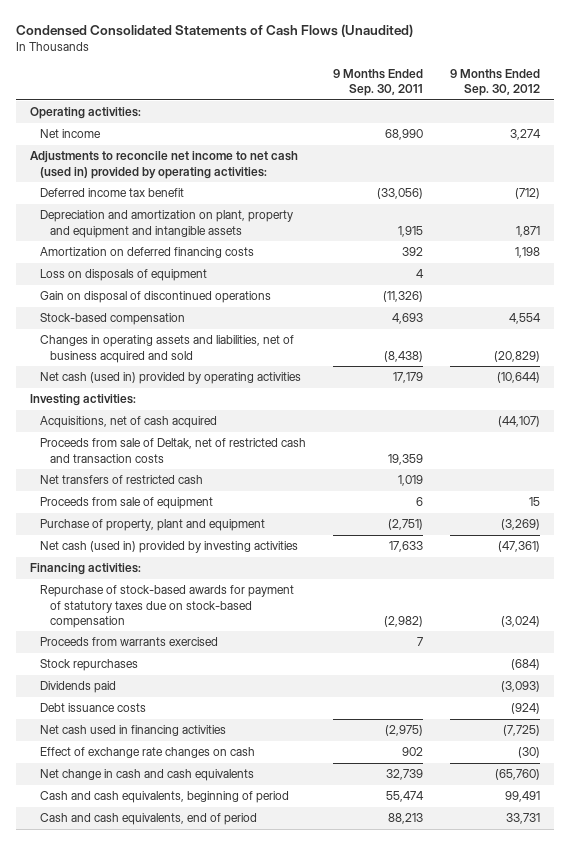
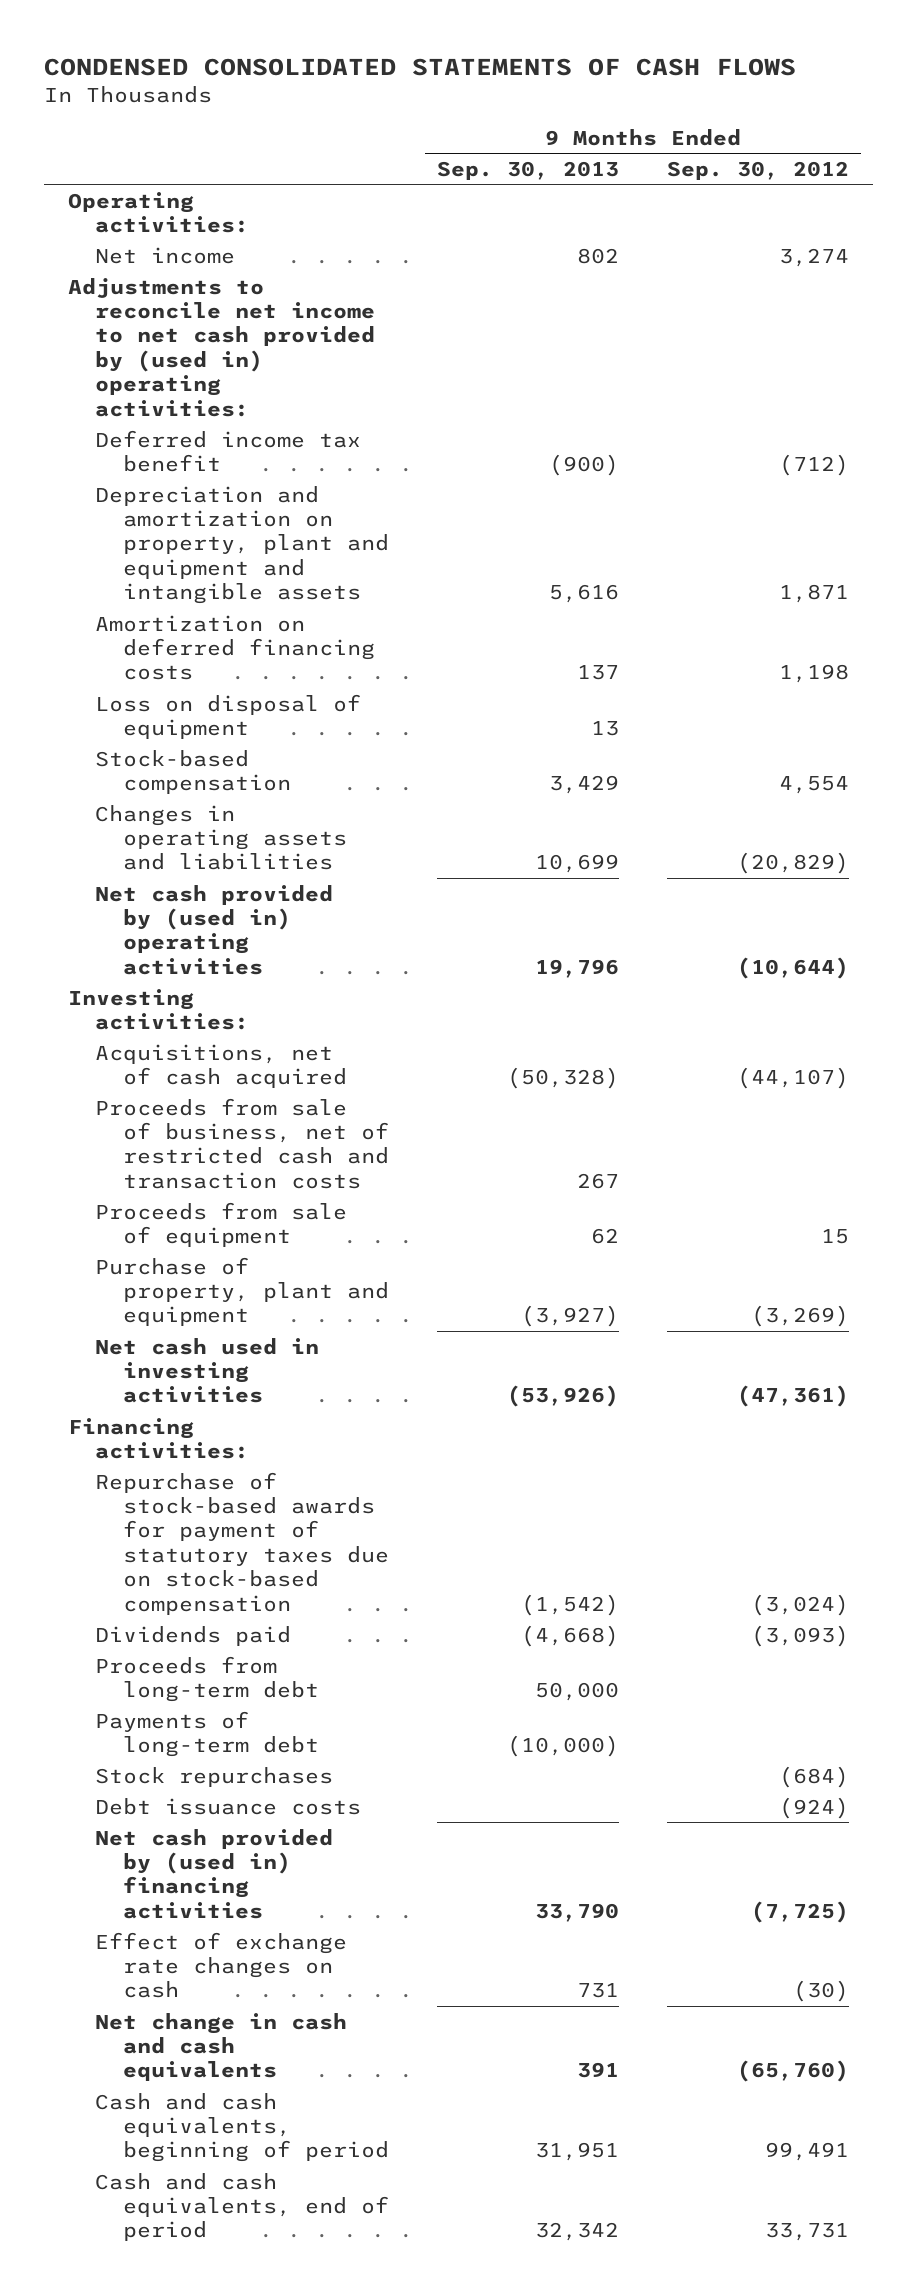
[16,23,414,37] Condensed Consolidated Statements of Cash Flows (Unaudited) -> [43,57,796,76] CONDENSED CONSOLIDATED STATEMENTS OF CASH FLOWS
[333,68,424,97] 9 Months Ended Sep. 30, 2011 -> none
none -> [436,160,619,180] Sep. 30, 2013
[29,151,298,179] Adjustments to reconcile net income to net cash (used in) provided by operating activities: -> [67,277,376,417] Adjustments to reconcile net income to net cash provided by (used in) operating activities:
[39,210,293,238] Depreciation and amortization on plant, property and equipment and intangible assets -> [95,485,390,605] Depreciation and amortization on property, plant and equipment and intangible assets
[39,291,271,304] Gain on disposal of discontinued operations -> none
[39,269,207,282] Loss on disposals of equipment -> [95,693,362,739] Loss on disposal of equipment
[39,335,294,363] Changes in operating assets and liabilities, net of business acquired and sold -> [95,804,348,871] Changes in operating assets and liabilities
[39,372,301,385] Net cash (used in) provided by operating activities -> [95,884,334,975] Net cash provided by (used in) operating activities
[39,475,203,485] Net transfers of restricted cash -> none
[39,438,306,463] Proceeds from sale of Deltak, net of restricted cash and transaction costs -> [95,1097,390,1189] Proceeds from sale of business, net of restricted cash and transaction costs
[39,541,298,554] Net cash (used in) provided by investing activities -> [95,1337,320,1404] Net cash used in investing activities
[39,637,218,647] Proceeds from warrants exercised -> none
none -> [95,1655,320,1702] Proceeds from long-term debt
none -> [95,1710,320,1757] Payments of long-term debt
[39,659,138,672] Stock repurchases -> [95,1766,334,1787] Stock repurchases
[39,725,226,737] Net cash used in financing activities -> [95,1828,334,1919] Net cash provided by (used in) financing activities

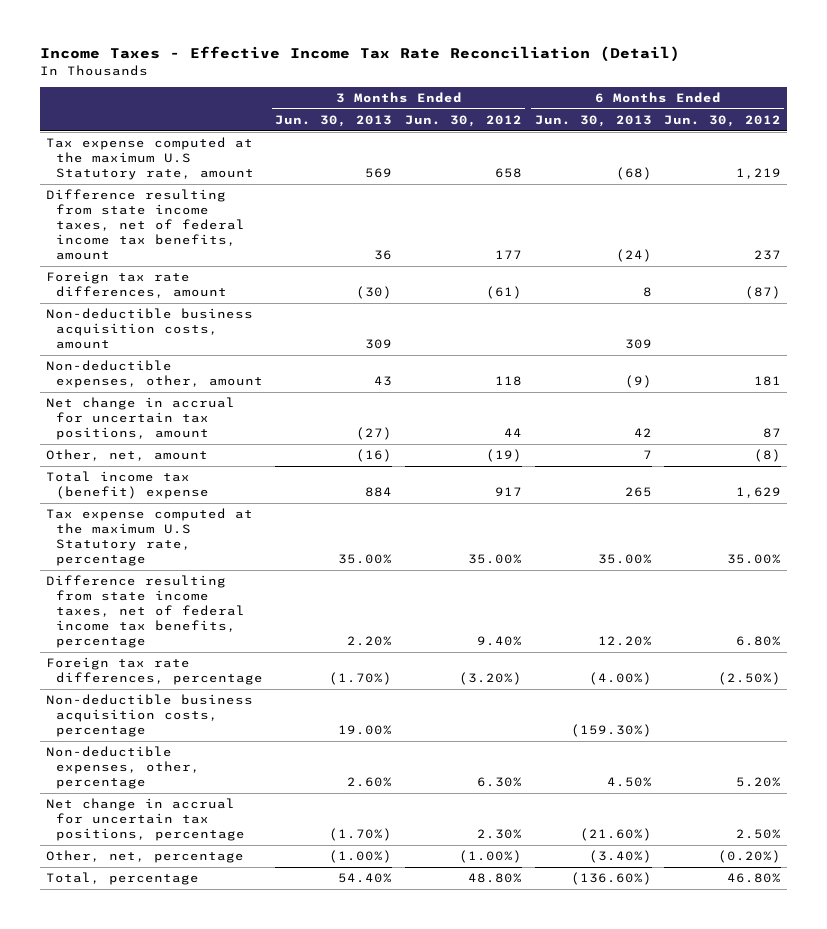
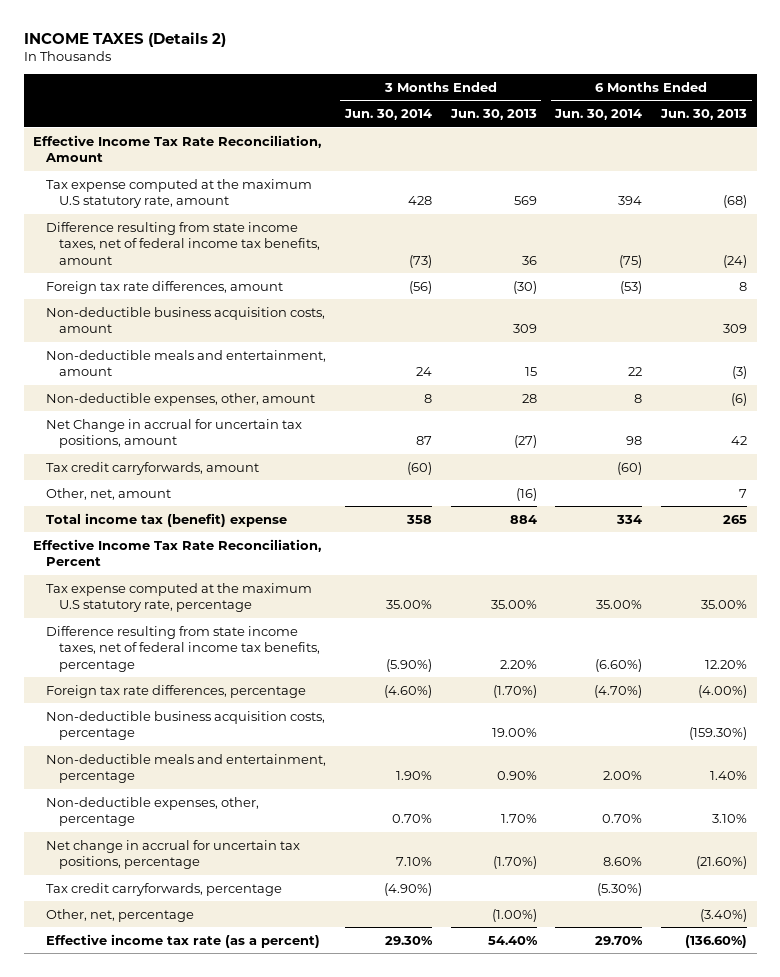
[39,46,680,63] Income Taxes - Effective Income Tax Rate Reconciliation (Detail) -> [23,31,226,47] INCOME TAXES (Details 2)
[404,114,522,127] Jun. 30, 2012 -> none
[664,114,782,127] Jun. 30, 2012 -> none
none -> [343,109,432,121] Jun. 30, 2014
none -> [554,109,643,121] Jun. 30, 2014
none -> [33,134,322,163] Effective Income Tax Rate Reconciliation, Amount
[46,137,254,180] Tax expense computed at the maximum U.S Statutory rate, amount -> [46,178,313,209] Tax expense computed at the maximum U.S statutory rate, amount
none -> [46,349,327,377] Non-deductible meals and entertainment, amount
[374,376,393,387] 43 -> [521,393,537,403] 28
[624,375,652,389] (9) -> [731,392,748,406] (6)
[46,397,236,440] Net change in accrual for uncertain tax positions, amount -> [46,418,303,449] Net Change in accrual for uncertain tax positions, amount
none -> [46,461,260,475] Tax credit carryforwards, amount
none -> [33,538,322,567] Effective Income Tax Rate Reconciliation, Percent
[46,508,254,566] Tax expense computed at the maximum U.S Statutory rate, percentage -> [46,582,313,613] Tax expense computed at the maximum U.S statutory rate, percentage
none -> [46,753,327,784] Non-deductible meals and entertainment, percentage
[347,776,393,787] 2.60% -> [500,814,537,824] 1.70%
[606,776,652,787] 4.50% -> [712,814,748,824] 3.10%
none -> [46,882,283,896] Tax credit carryforwards, percentage
[46,872,200,886] Total, percentage -> [46,933,321,948] Effective income tax rate (as a percent)

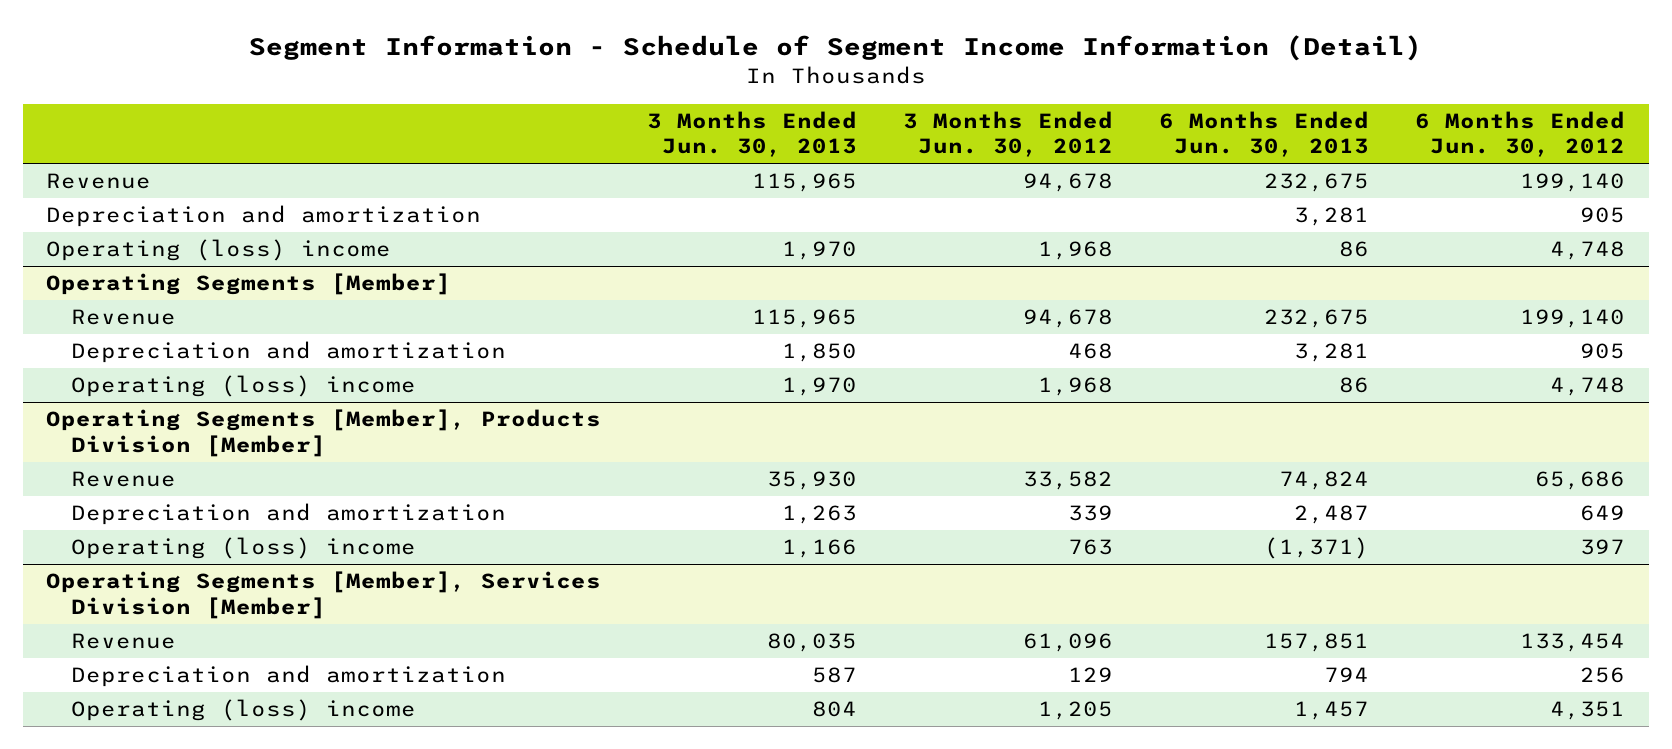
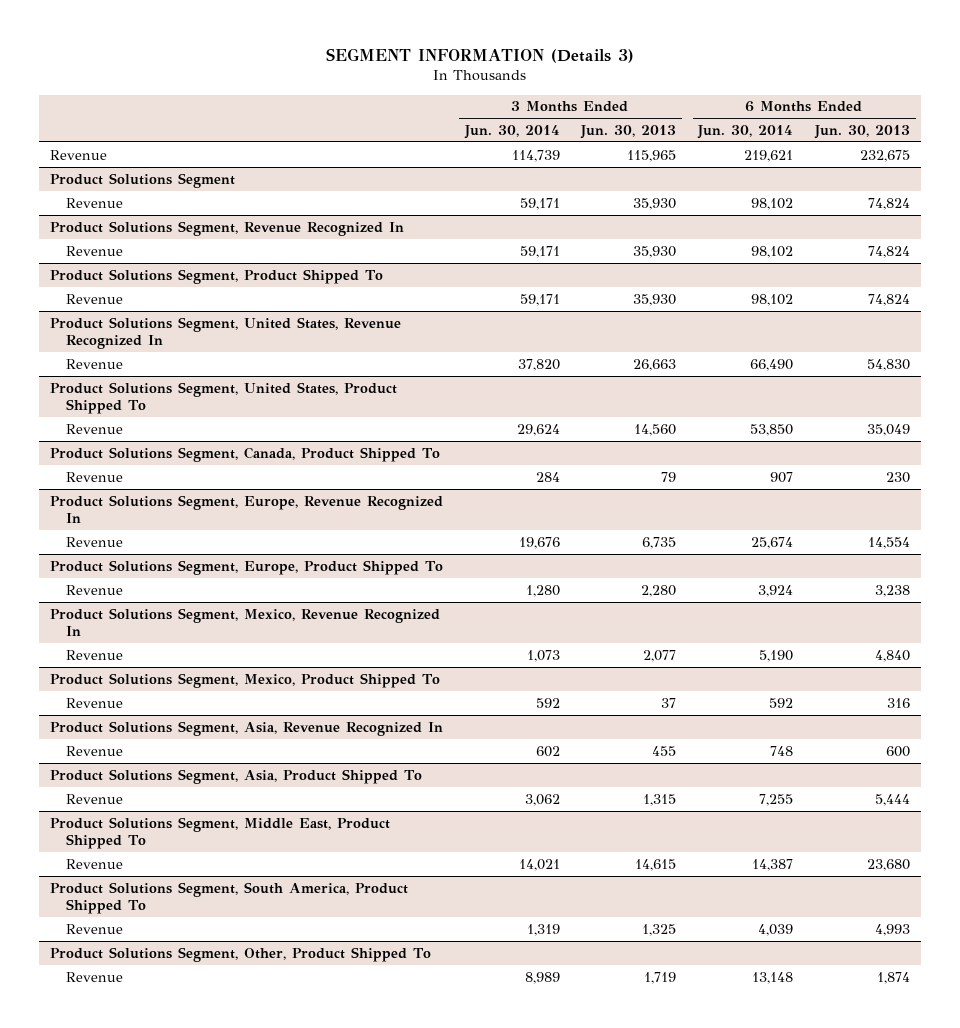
[248,35,1422,62] Segment Information - Schedule of Segment Income Information (Detail) -> [325,47,634,63] SEGMENT INFORMATION (Details 3)
[903,111,1114,158] 3 Months Ended Jun. 30, 2012 -> none
[1415,111,1626,158] 6 Months Ended Jun. 30, 2012 -> none
none -> [463,124,560,139] Jun. 30, 2014
none -> [697,124,794,139] Jun. 30, 2014
[46,205,482,228] Depreciation and amortization -> none
[46,239,392,262] Operating (loss) income -> none
[46,273,452,296] Operating Segments [Member] -> none
[70,309,176,326] Revenue -> none
[70,341,506,364] Depreciation and amortization -> none
[70,375,416,398] Operating (loss) income -> none
[46,409,602,457] Operating Segments [Member], Products Division [Member] -> none
none -> [49,172,235,188] Product Solutions Segment
[70,503,506,526] Depreciation and amortization -> none
[70,537,416,560] Operating (loss) income -> none
[46,571,602,619] Operating Segments [Member], Services Division [Member] -> none
[70,665,506,688] Depreciation and amortization -> none
[70,699,416,722] Operating (loss) income -> none
none -> [49,220,404,236] Product Solutions Segment, Revenue Recognized In
[767,633,858,653] 80,035 -> [633,245,677,258] 35,930
[1264,633,1370,653] 157,851 -> [868,245,911,258] 74,824
none -> [49,268,383,284] Product Solutions Segment, Product Shipped To
none -> [65,293,123,304] Revenue
none -> [49,316,401,350] Product Solutions Segment, United States, Revenue Recognized In
none -> [65,358,123,369] Revenue
none -> [49,381,397,415] Product Solutions Segment, United States, Product Shipped To
none -> [65,423,123,434] Revenue
none -> [49,446,440,462] Product Solutions Segment, Canada, Product Shipped To
none -> [65,471,123,482] Revenue
none -> [49,494,443,524] Product Solutions Segment, Europe, Revenue Recognized In
none -> [65,536,123,547] Revenue
none -> [49,559,443,575] Product Solutions Segment, Europe, Product Shipped To
none -> [65,584,123,595] Revenue
none -> [49,607,440,637] Product Solutions Segment, Mexico, Revenue Recognized In
none -> [65,649,123,660] Revenue
none -> [49,672,440,688] Product Solutions Segment, Mexico, Product Shipped To
none -> [65,697,123,708] Revenue
none -> [49,720,443,736] Product Solutions Segment, Asia, Revenue Recognized In
none -> [65,745,123,756] Revenue
none -> [49,768,422,784] Product Solutions Segment, Asia, Product Shipped To
none -> [65,793,123,804] Revenue
none -> [49,816,390,850] Product Solutions Segment, Middle East, Product Shipped To
none -> [65,858,123,869] Revenue
none -> [49,881,408,915] Product Solutions Segment, South America, Product Shipped To
none -> [65,923,123,934] Revenue
none -> [49,946,431,962] Product Solutions Segment, Other, Product Shipped To
none -> [65,971,123,982] Revenue

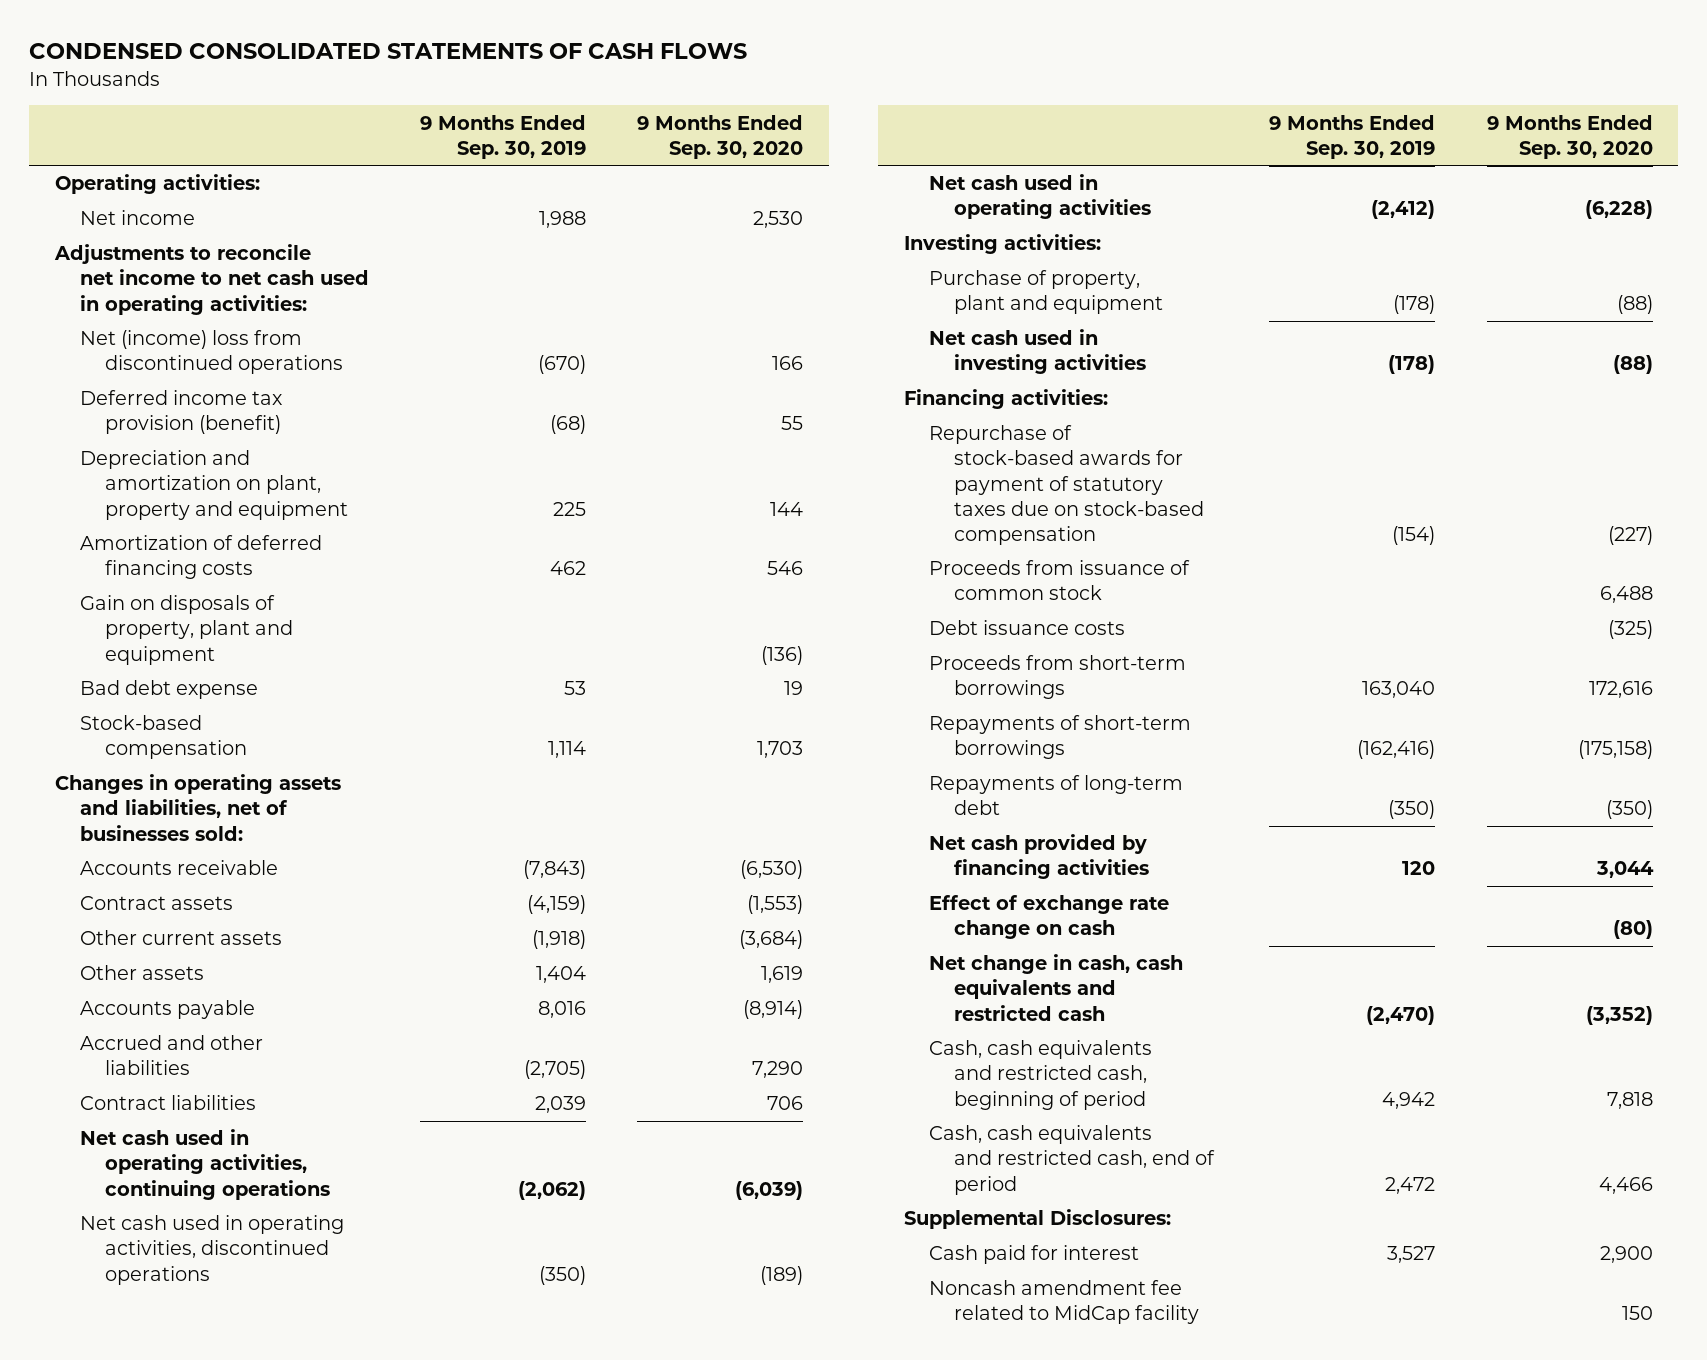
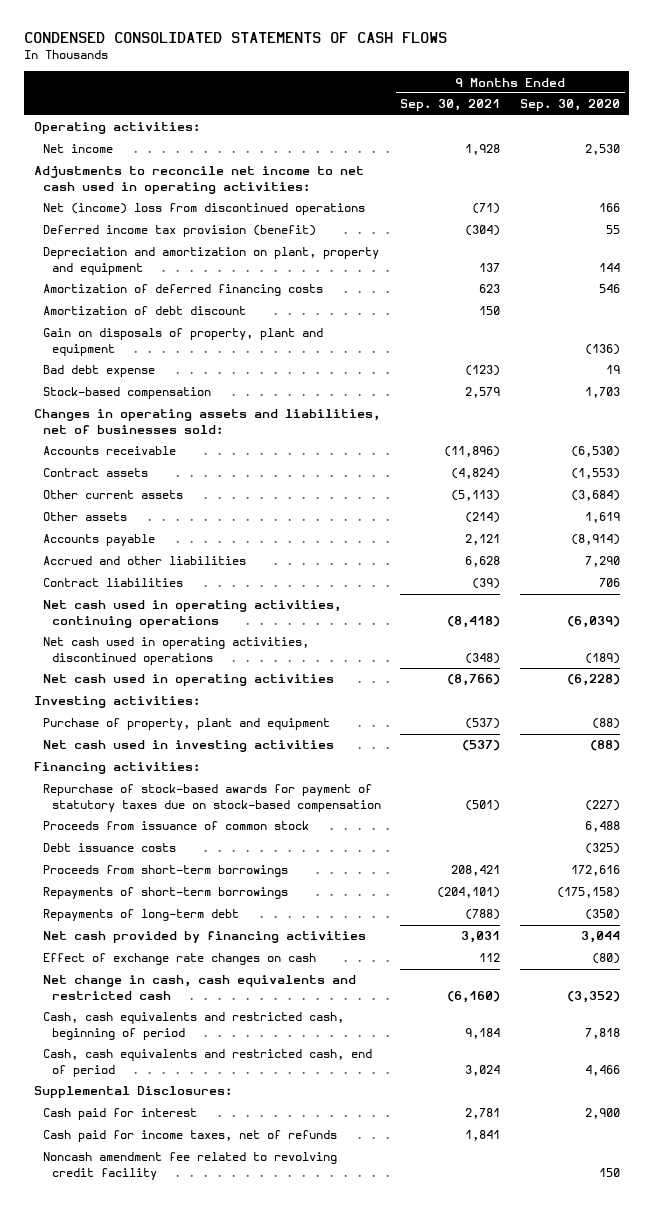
[420,114,587,159] 9 Months Ended Sep. 30, 2019 -> none
none -> [400,99,501,112] Sep. 30, 2021
none -> [43,306,247,316] Amortization of debt discount
[929,895,1170,940] Effect of exchange rate change on cash -> [43,953,317,966] Effect of exchange rate changes on cash
none -> [43,1130,338,1143] Cash paid for income taxes, net of refunds
[929,1280,1200,1325] Noncash amendment fee related to MidCap facility -> [43,1152,338,1180] Noncash amendment fee related to revolving credit facility

